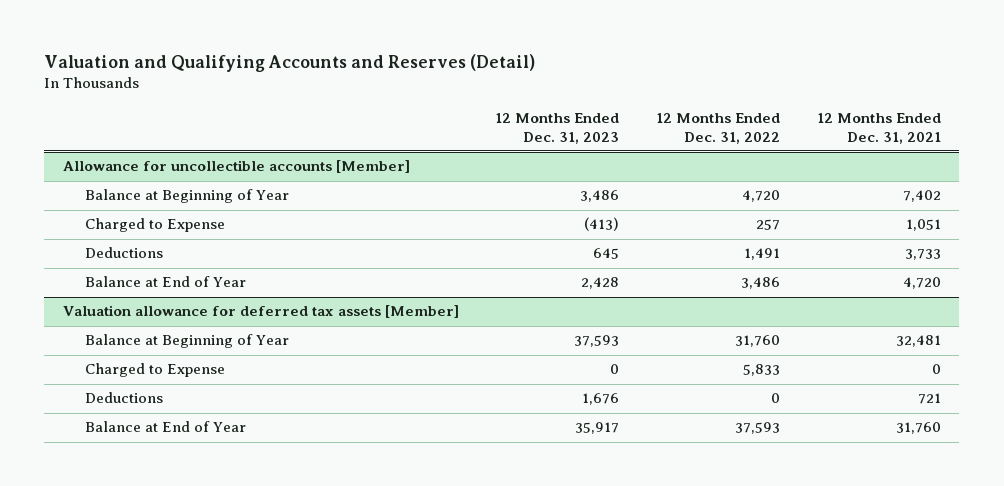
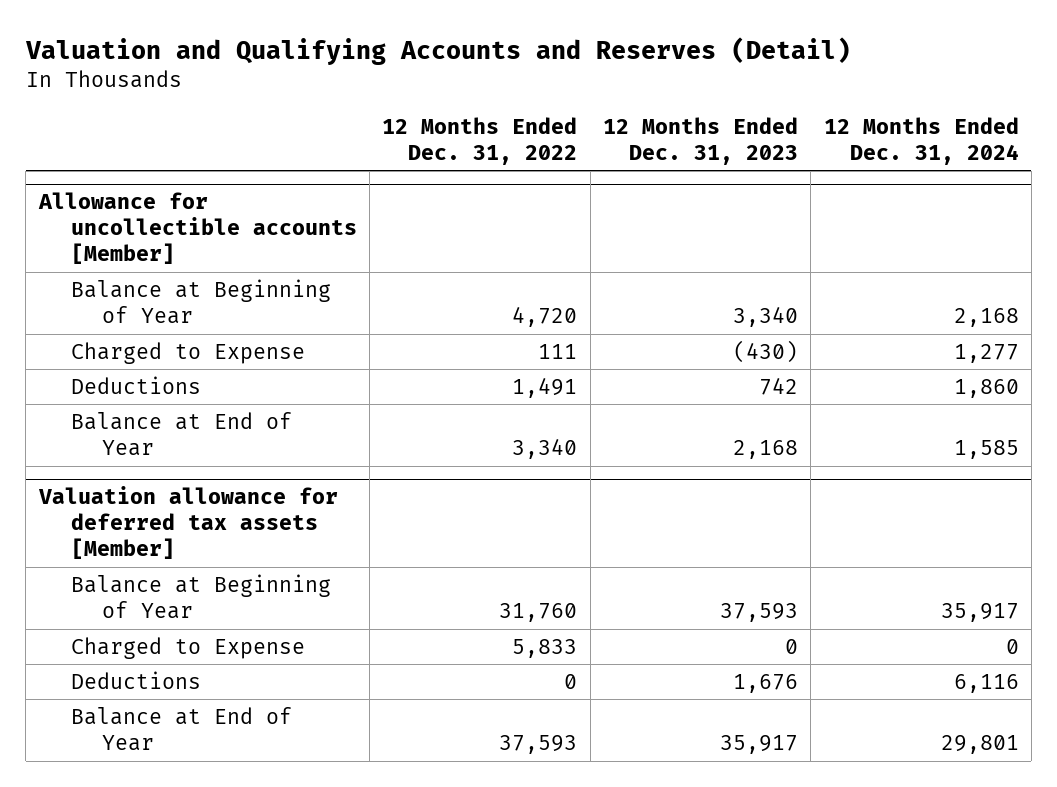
[816,112,941,144] 12 Months Ended Dec. 31, 2021 -> none
none -> [823,116,1019,165] 12 Months Ended Dec. 31, 2024
[580,190,620,203] 3,486 -> [732,306,798,328] 3,340
[584,217,620,232] (413) -> [732,340,798,364] (430)
[756,219,781,231] 257 -> [538,344,578,360] 111
[593,248,620,260] 645 -> [758,377,798,396] 742
[581,277,620,290] 2,428 -> [732,440,798,460] 2,168
[741,277,781,290] 3,486 -> [512,438,578,460] 3,340

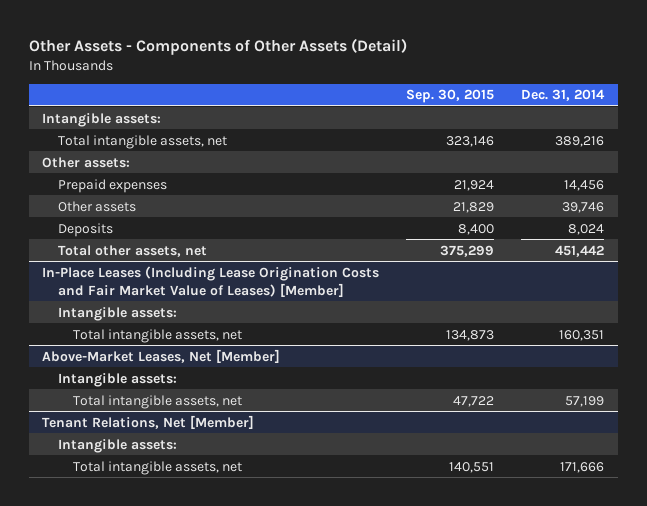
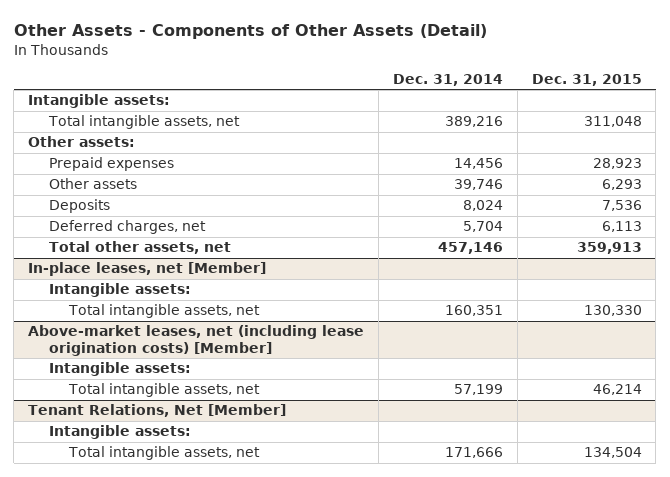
[406,89,495,104] Sep. 30, 2015 -> none
none -> [531,74,642,87] Dec. 31, 2015
none -> [48,220,206,235] Deferred charges, net
[555,244,605,257] 451,442 -> [437,242,503,255] 457,146
[42,265,380,297] In-Place Leases (Including Lease Origination Costs and Fair Market Value of Leases) [Member] -> [28,262,267,277] In-place leases, net [Member]
[42,348,281,363] Above-Market Leases, Net [Member] -> [28,325,365,356] Above-market leases, net (including lease origination costs) [Member]

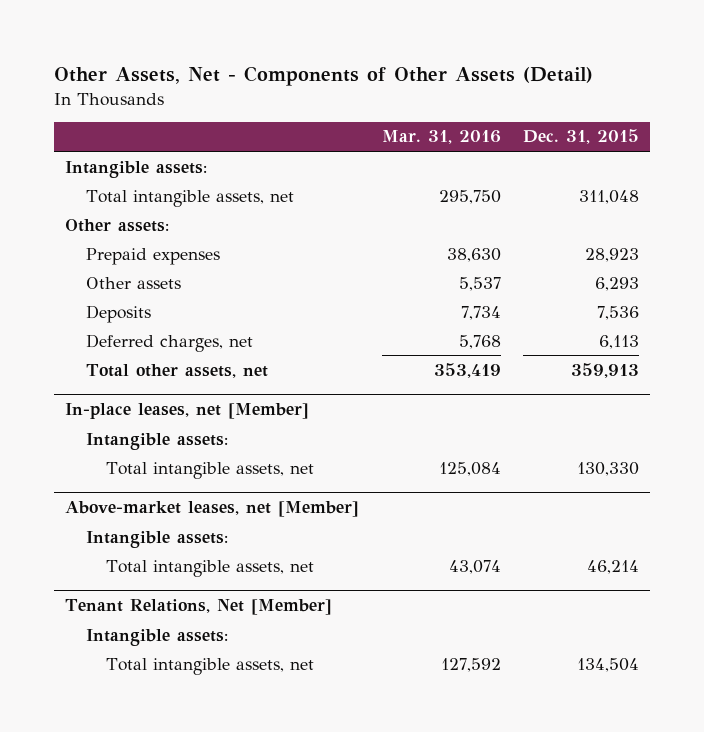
[13,23,487,39] Other Assets - Components of Other Assets (Detail) -> [54,66,594,87] Other Assets, Net - Components of Other Assets (Detail)
[392,74,503,87] Dec. 31, 2014 -> none
none -> [381,130,501,145] Mar. 31, 2016
[28,325,365,356] Above-market leases, net (including lease origination costs) [Member] -> [65,501,360,518] Above-market leases, net [Member]

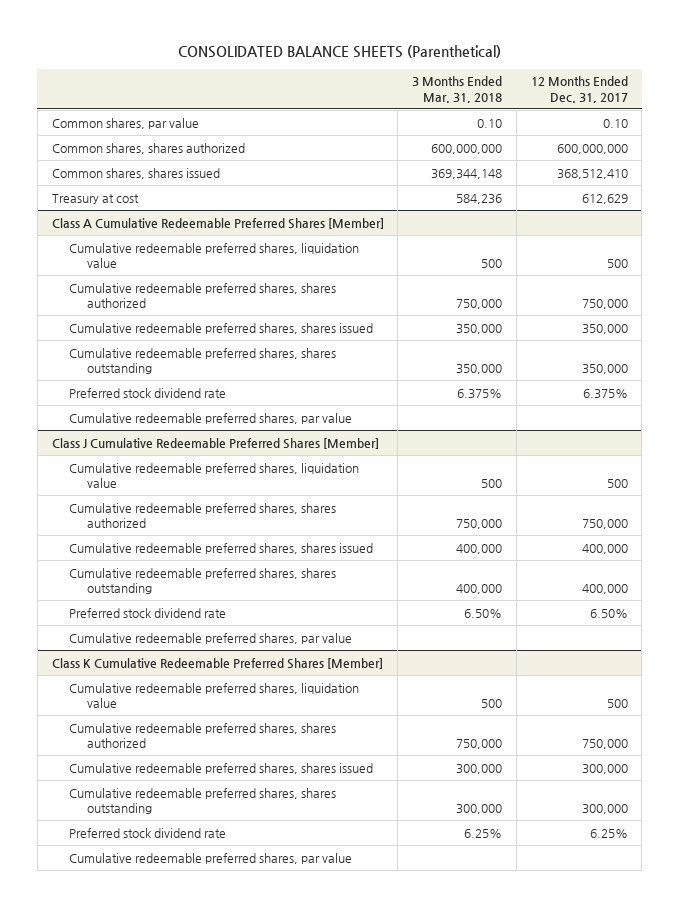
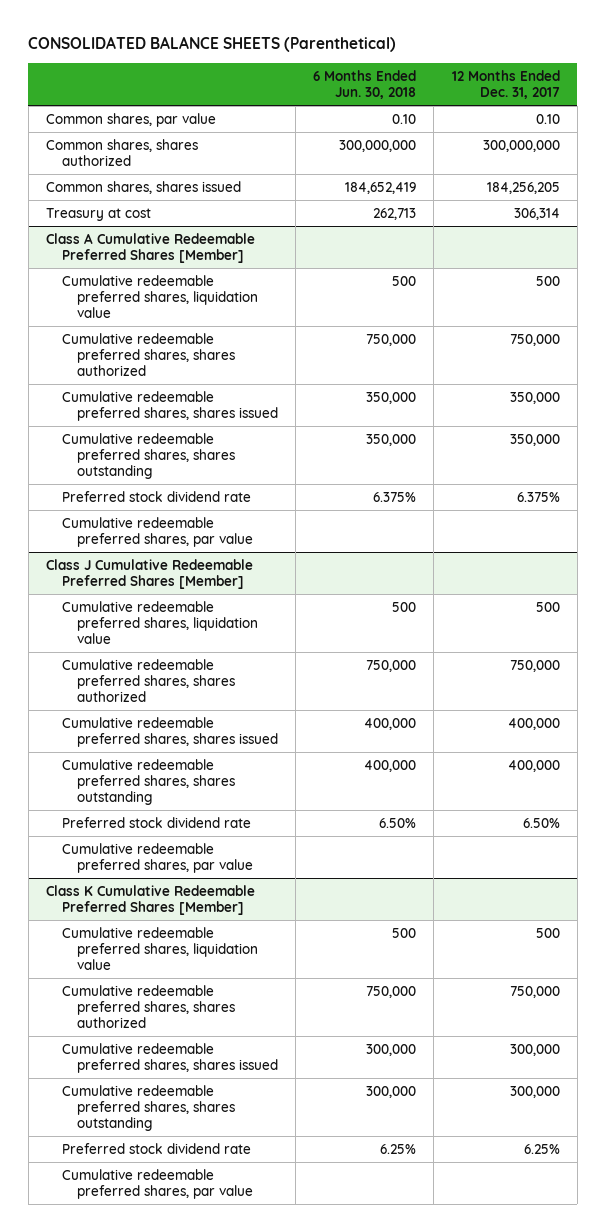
[412,76,503,103] 3 Months Ended Mar. 31, 2018 -> none
none -> [313,69,417,99] 6 Months Ended Jun. 30, 2018
[556,143,628,154] 600,000,000 -> [482,140,560,153] 300,000,000
[556,168,628,179] 368,512,410 -> [486,182,560,195] 184,256,205
[581,193,628,204] 612,629 -> [513,208,560,221] 306,314

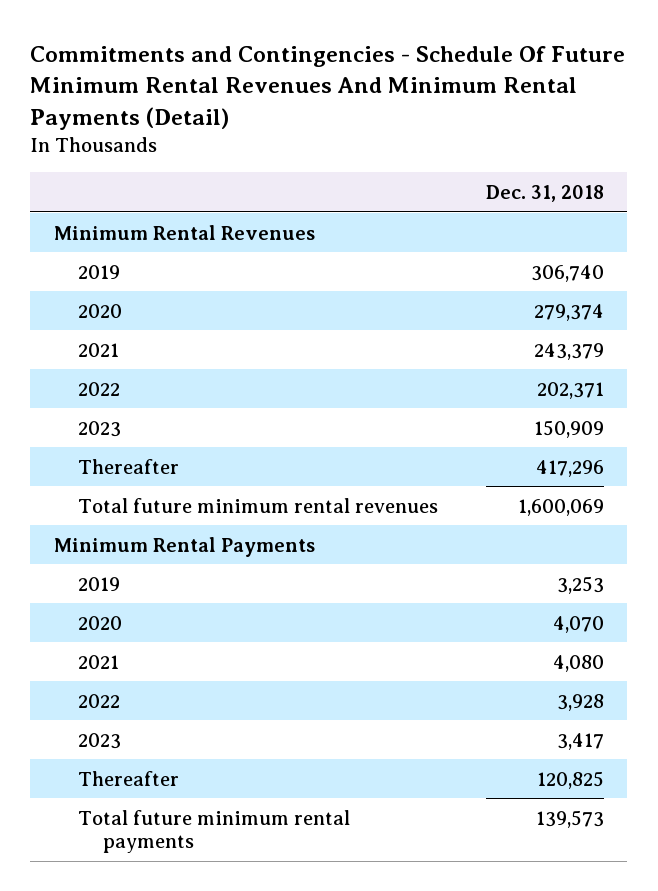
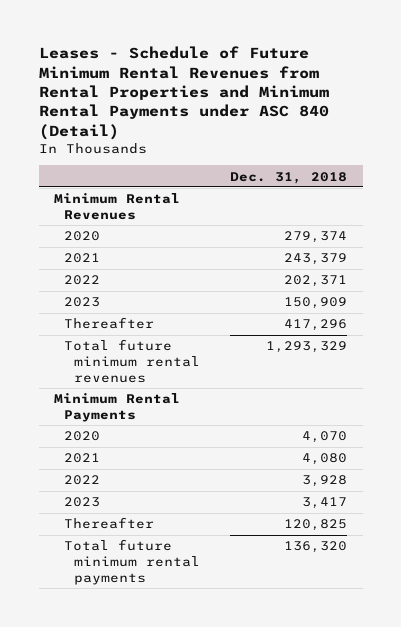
[30,45,626,130] Commitments and Contingencies - Schedule Of Future Minimum Rental Revenues And Minimum Rental Payments (Detail) -> [38,46,329,140] Leases - Schedule of Future Minimum Rental Revenues from Rental Properties and Minimum Rental Payments under ASC 840 (Detail)
[78,264,121,279] 2019 -> none
[517,498,604,516] 1,600,069 -> [266,341,348,354] 1,293,329
[78,576,121,591] 2019 -> none
[535,809,604,828] 139,573 -> [284,541,348,554] 136,320

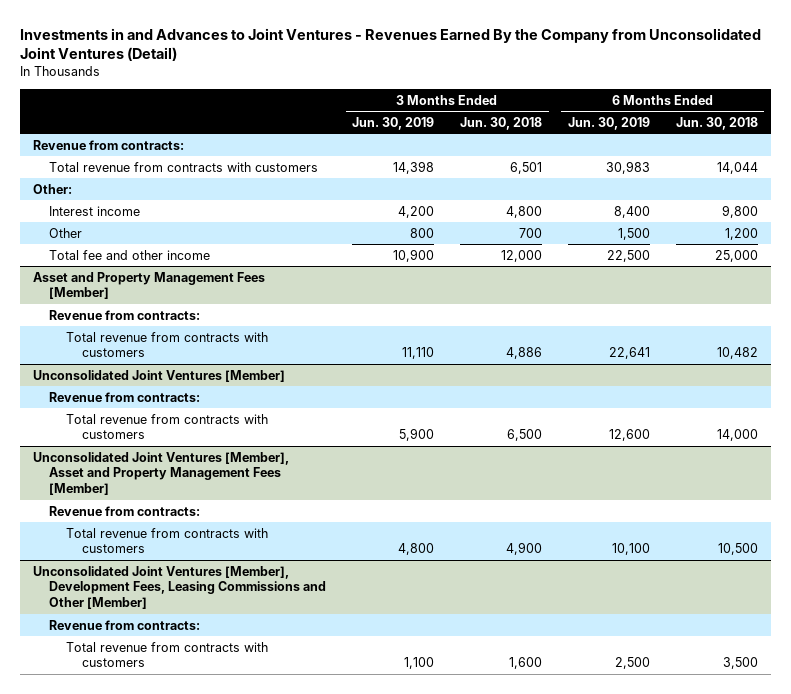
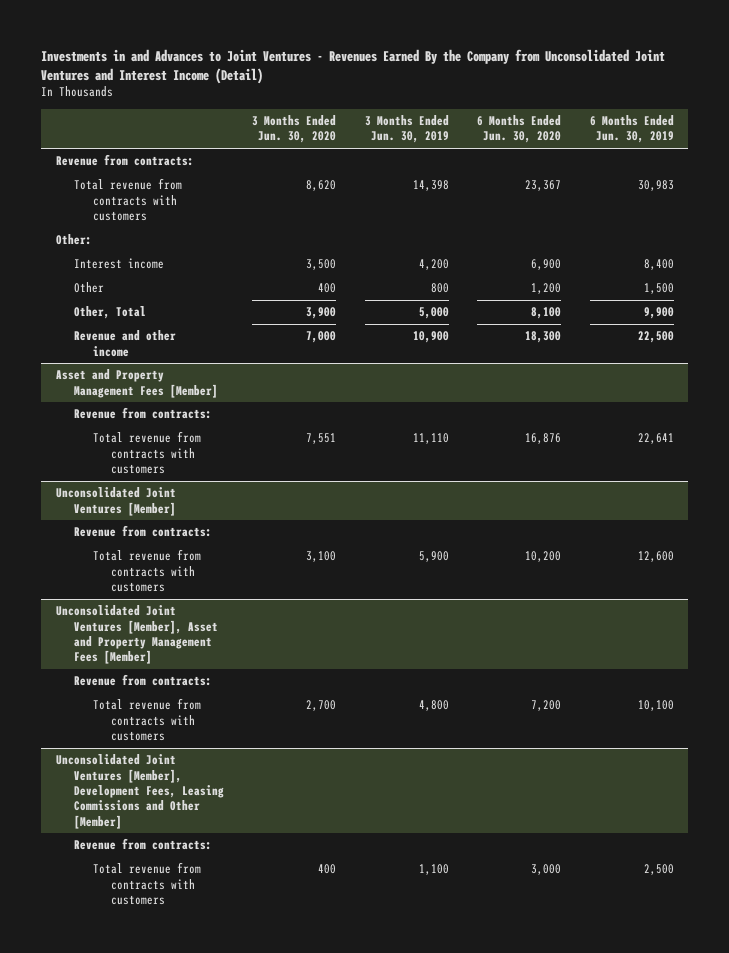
[20,27,762,62] Investments in and Advances to Joint Ventures - Revenues Earned By the Company from Unconsolidated Joint Ventures (Detail) -> [41,48,666,84] Investments in and Advances to Joint Ventures - Revenues Earned By the Company from Unconsolidated Joint Ventures and Interest Income (Detail)
[460,116,543,130] Jun. 30, 2018 -> none
[675,116,758,130] Jun. 30, 2018 -> none
none -> [252,115,337,144] 3 Months Ended Jun. 30, 2020
none -> [477,115,562,144] 6 Months Ended Jun. 30, 2020
none -> [74,306,147,320] Other, Total
[49,249,211,260] Total fee and other income -> [74,330,177,357] Revenue and other income

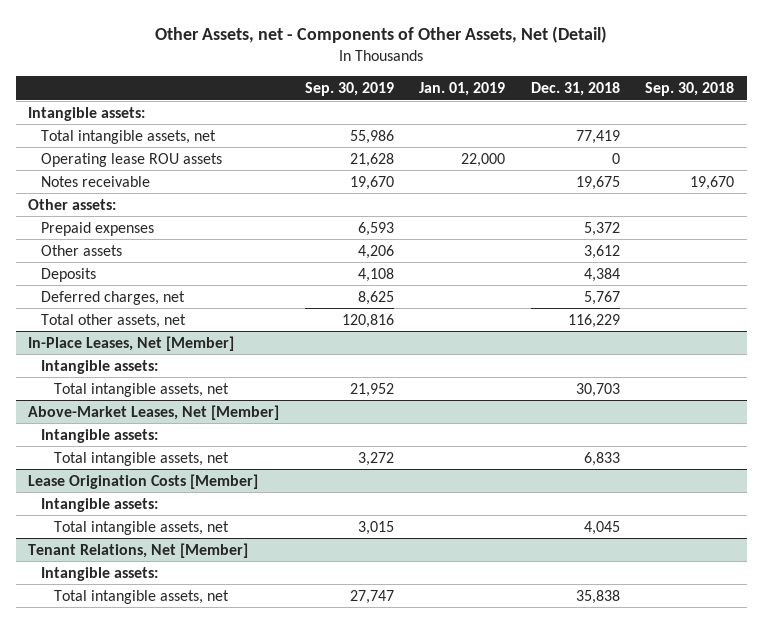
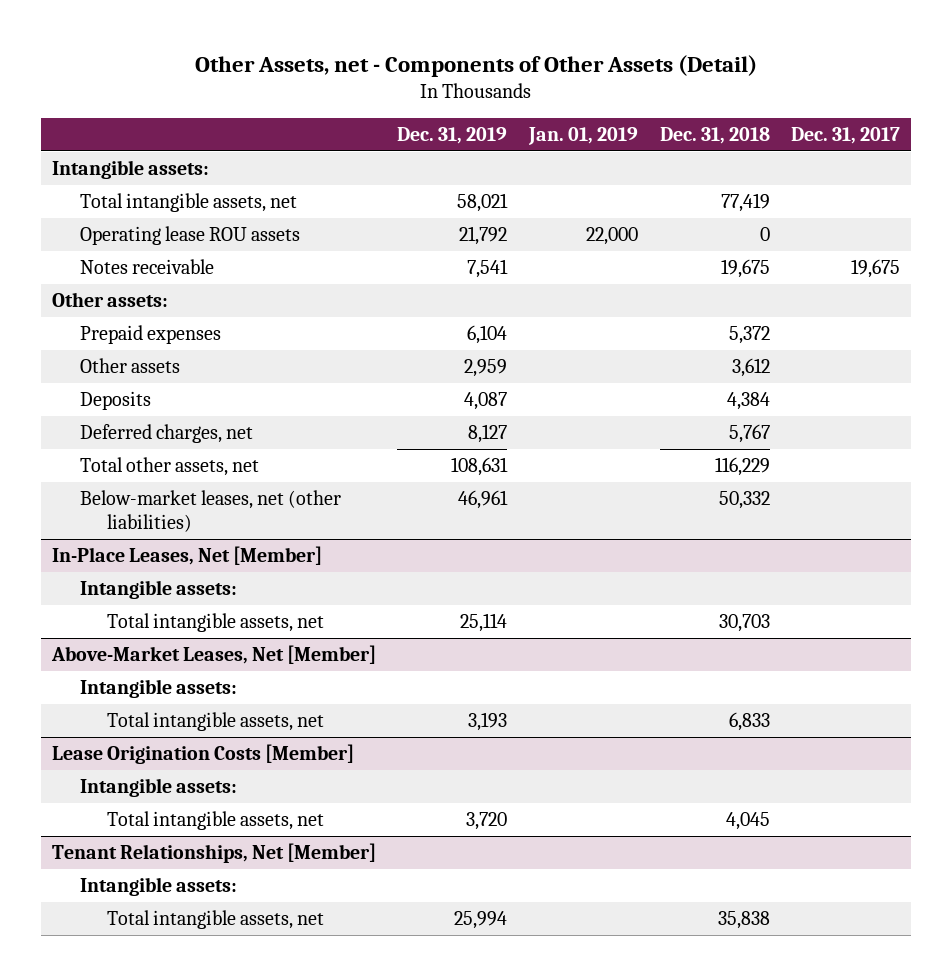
[155,25,608,43] Other Assets, net - Components of Other Assets, Net (Detail) -> [195,54,758,77] Other Assets, net - Components of Other Assets (Detail)
[304,81,394,96] Sep. 30, 2019 -> none
[645,81,735,96] Sep. 30, 2018 -> none
none -> [397,126,508,144] Dec. 31, 2019
none -> [791,126,901,144] Dec. 31, 2017
none -> [79,490,341,533] Below-market leases, net (other liabilities)
[28,542,249,558] Tenant Relations, Net [Member] -> [51,843,376,864] Tenant Relationships, Net [Member]

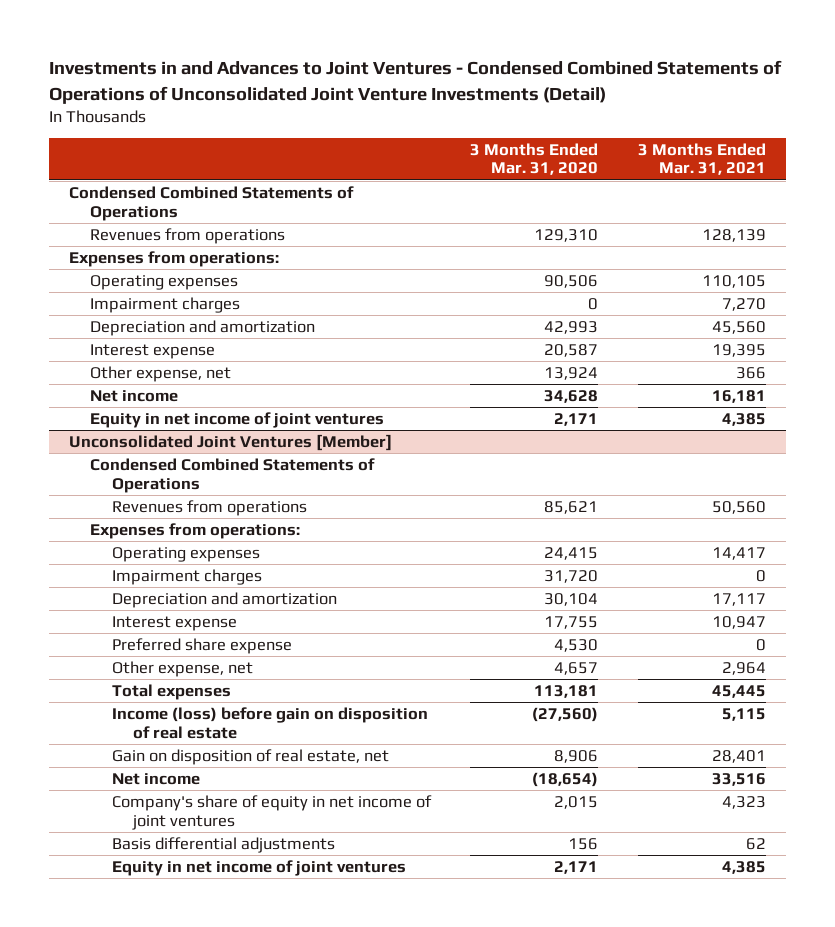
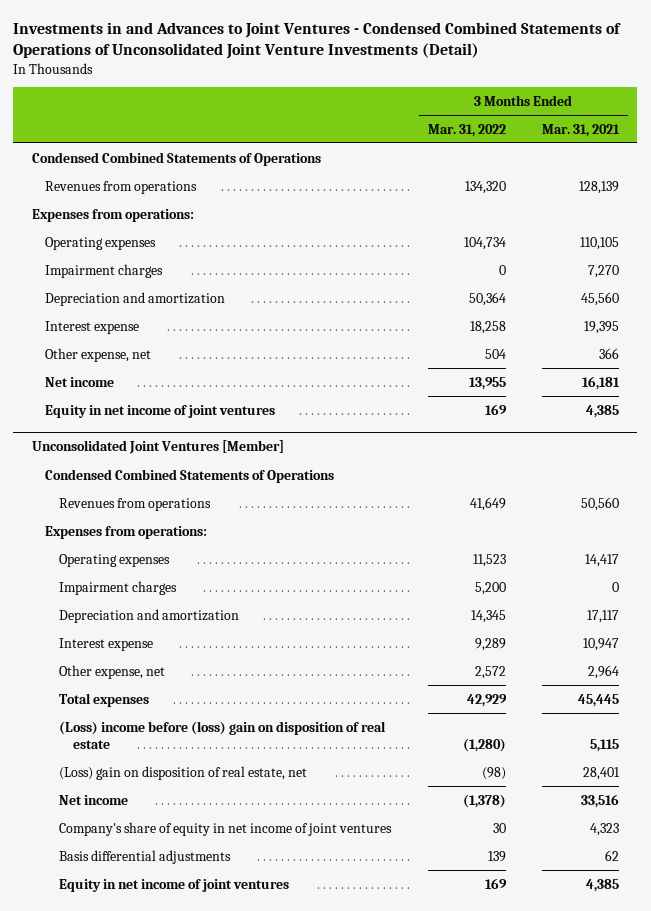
[470,142,599,176] 3 Months Ended Mar. 31, 2020 -> none
none -> [427,123,506,137] Mar. 31, 2022
[111,637,292,654] Preferred share expense -> none
[111,706,428,739] Income (loss) before gain on disposition of real estate -> [59,720,387,749] (Loss) income before (loss) gain on disposition of real estate
[111,748,389,765] Gain on disposition of real estate, net -> [59,765,308,780] (Loss) gain on disposition of real estate, net

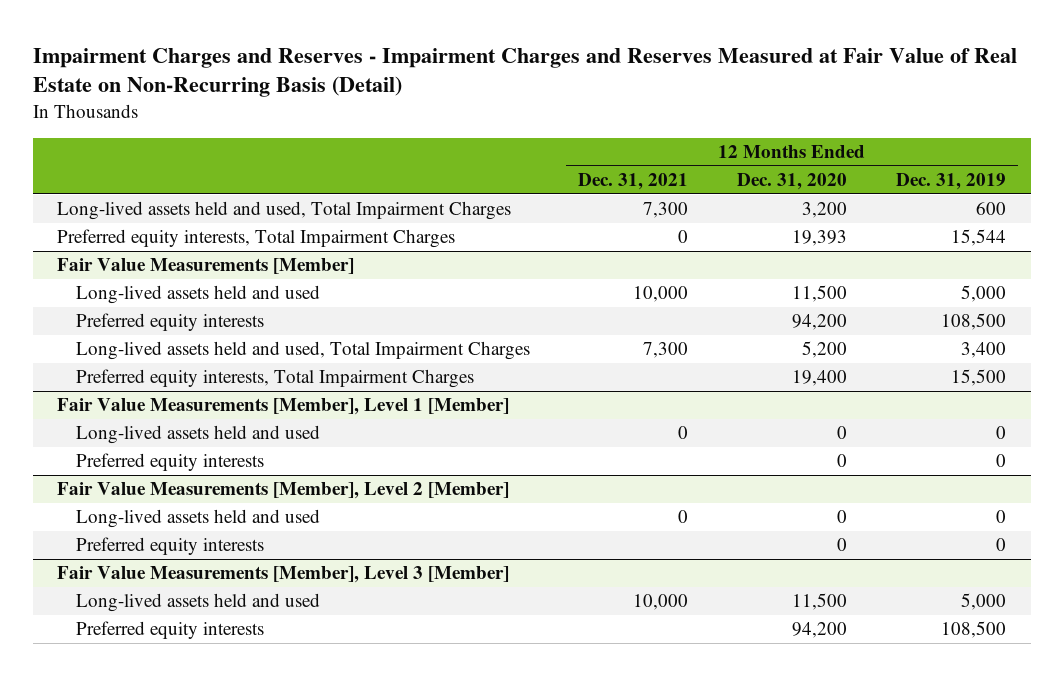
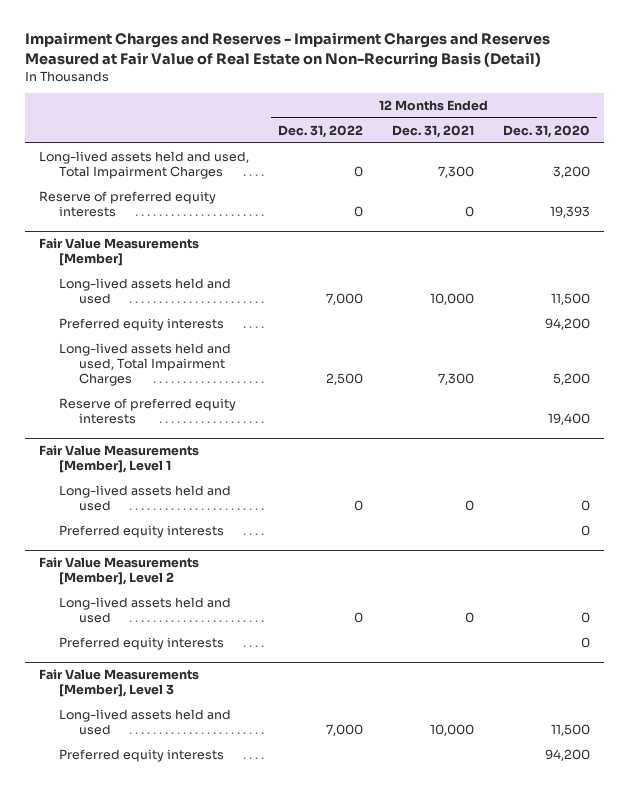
[896,173,1007,191] Dec. 31, 2019 -> none
none -> [278,124,364,138] Dec. 31, 2022
[57,229,456,249] Preferred equity interests, Total Impairment Charges -> [39,190,217,217] Reserve of preferred equity interests
[75,369,474,389] Preferred equity interests, Total Impairment Charges -> [59,397,237,424] Reserve of preferred equity interests
[57,398,510,416] Fair Value Measurements [Member], Level 1 [Member] -> [39,445,200,474] Fair Value Measurements [Member], Level 1
[57,482,510,500] Fair Value Measurements [Member], Level 2 [Member] -> [39,557,200,586] Fair Value Measurements [Member], Level 2
[57,566,510,584] Fair Value Measurements [Member], Level 3 [Member] -> [39,669,200,698] Fair Value Measurements [Member], Level 3

